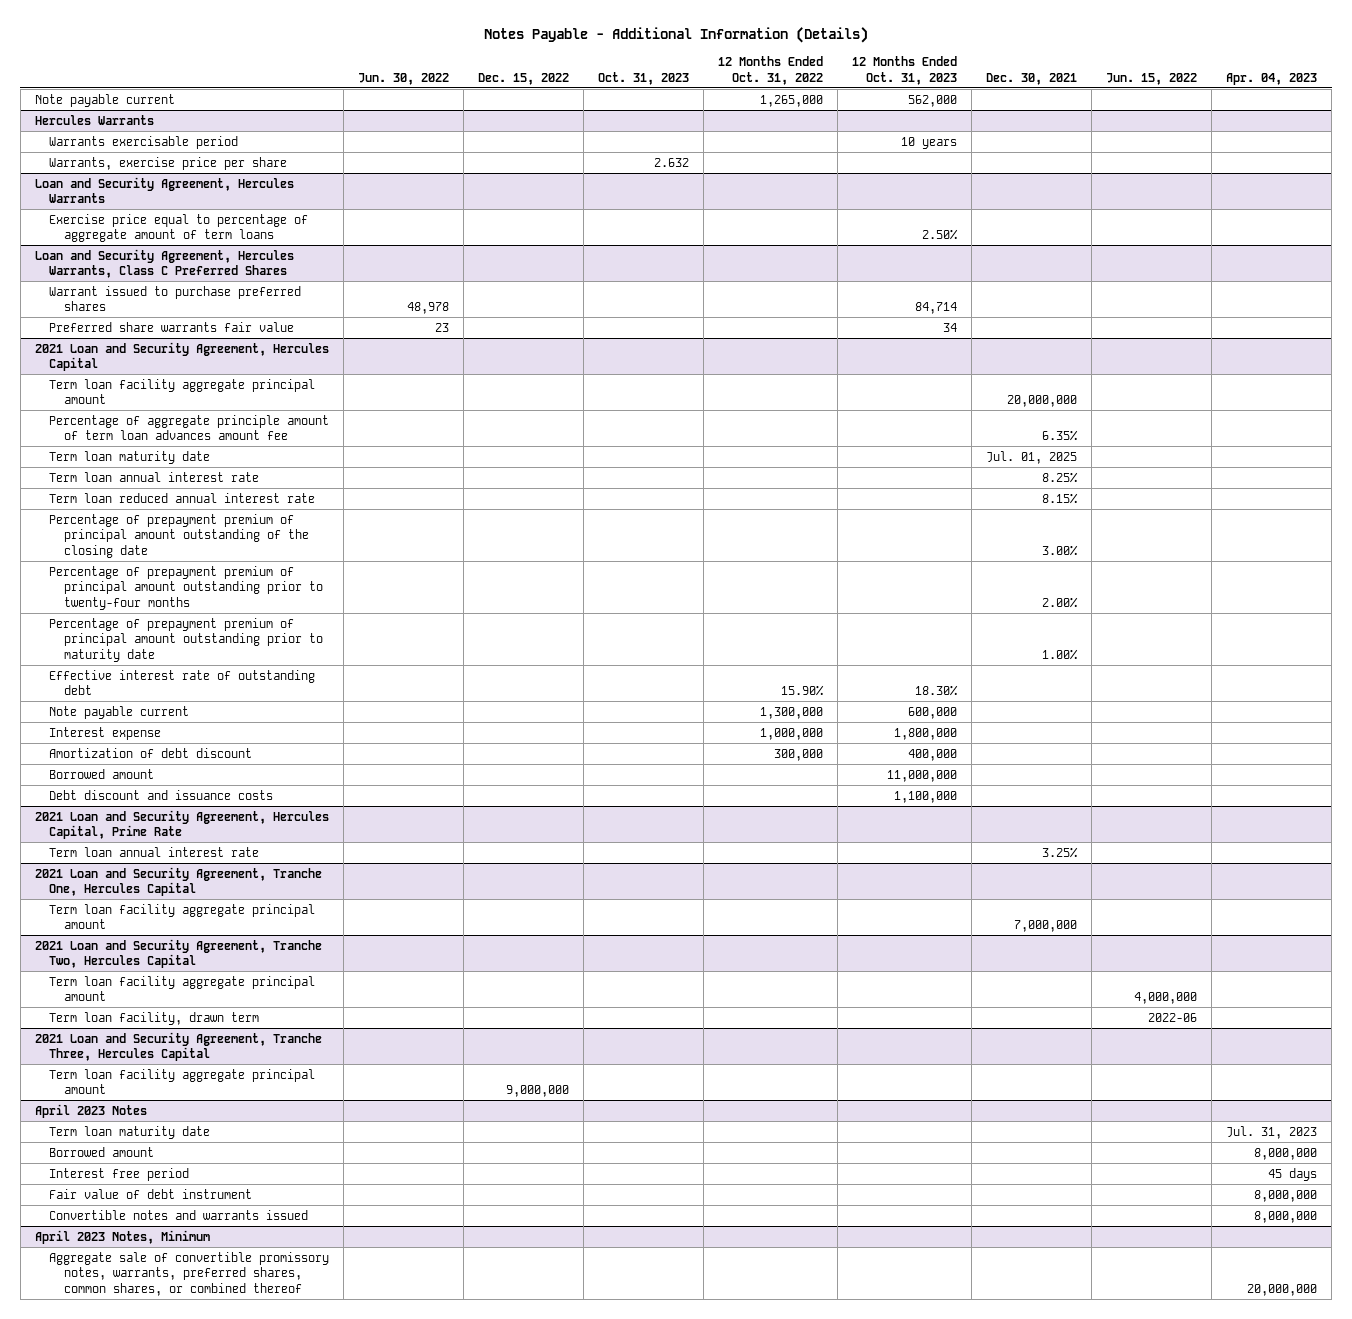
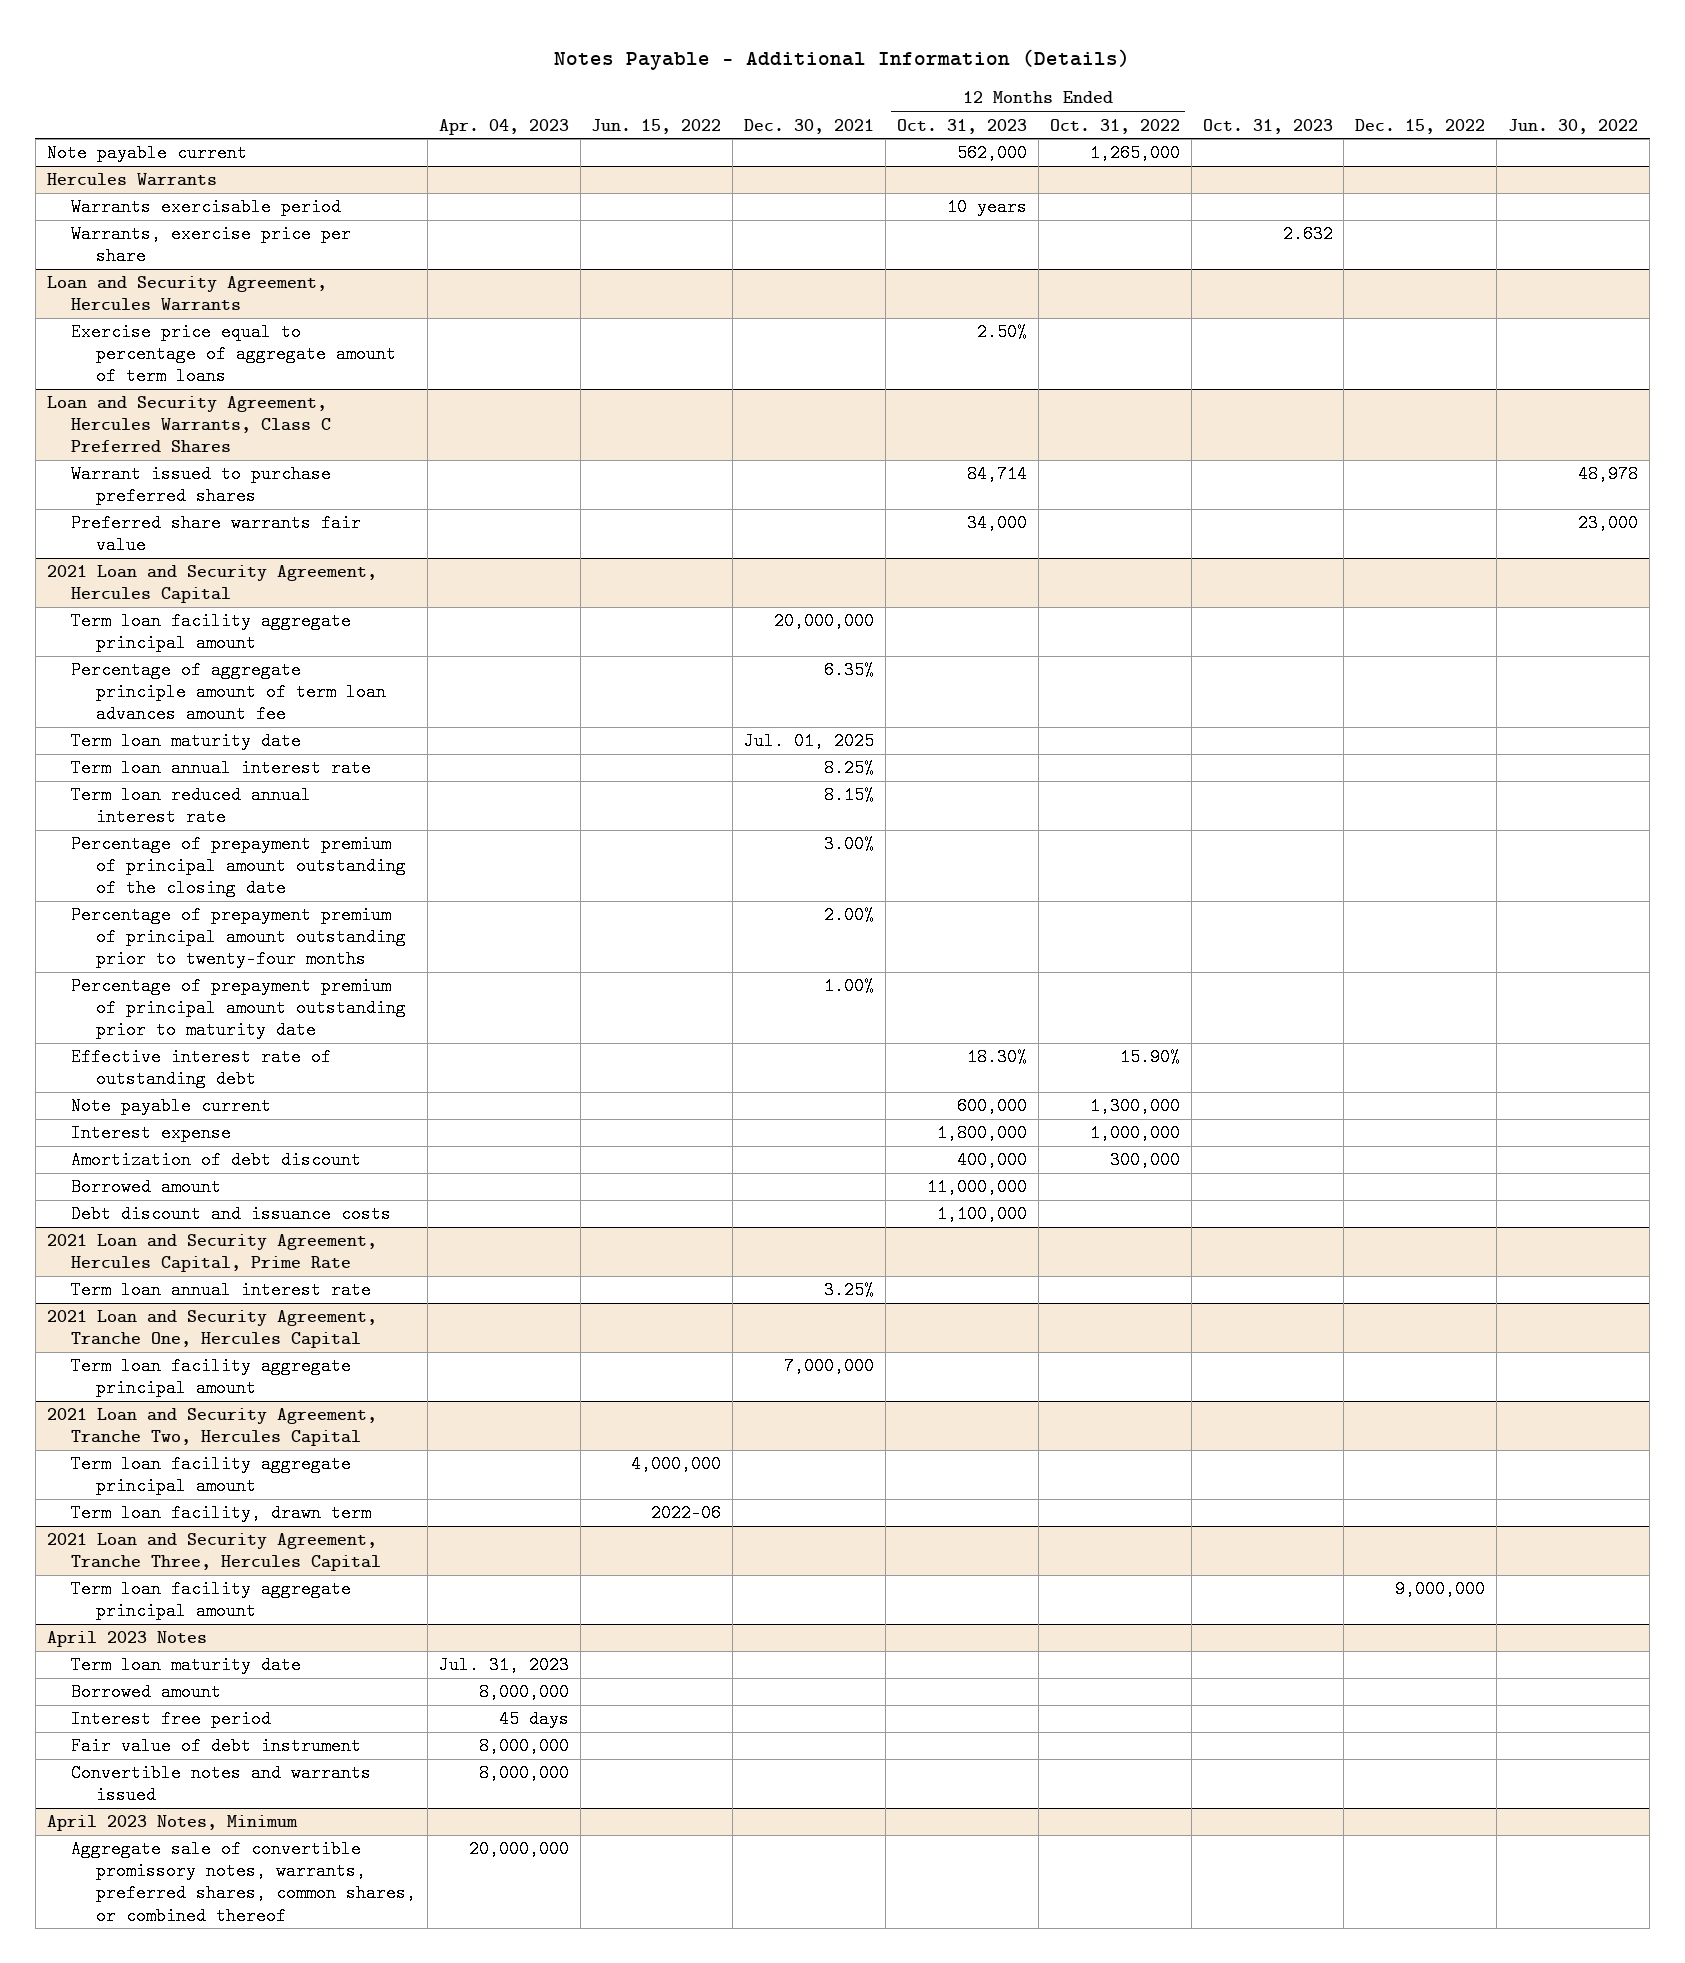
[435,322,450,332] 23 -> [1578,514,1639,533] 23,000
[943,322,958,332] 34 -> [966,514,1027,533] 34,000

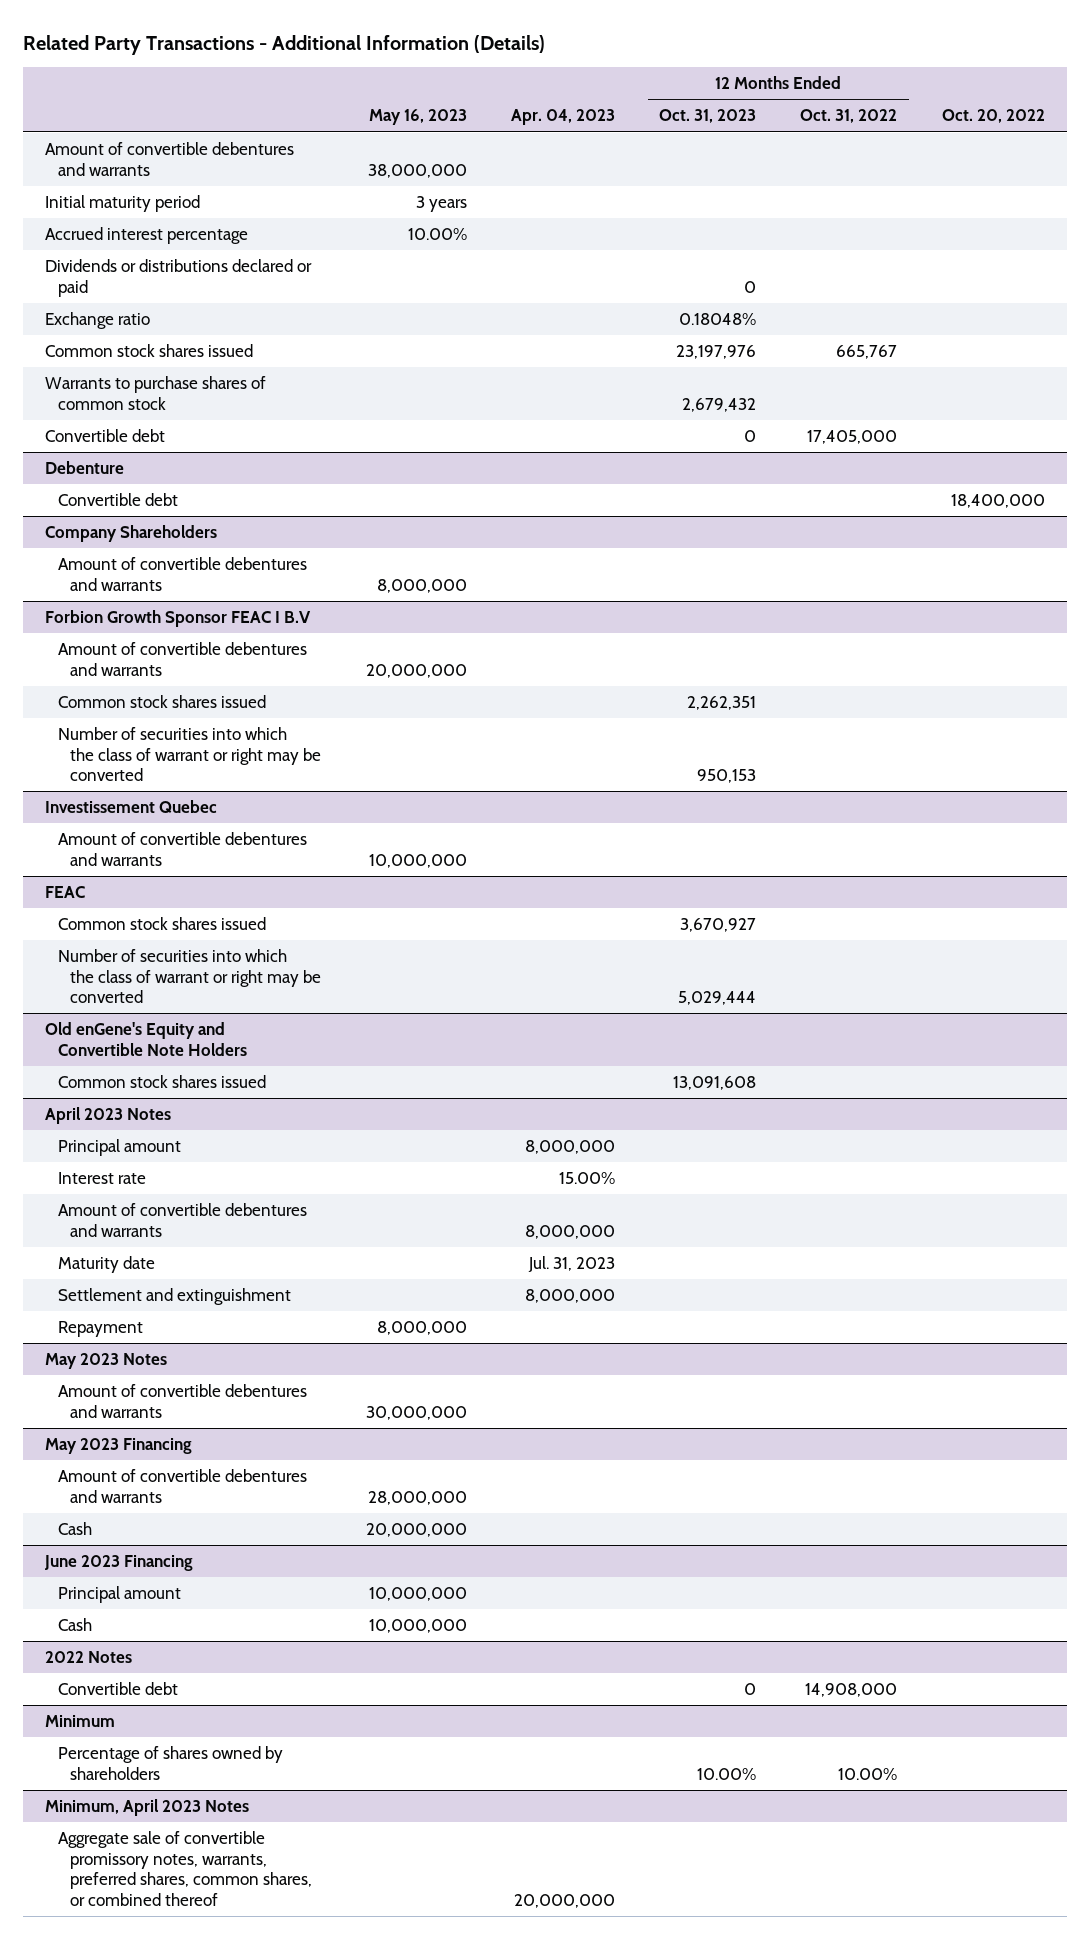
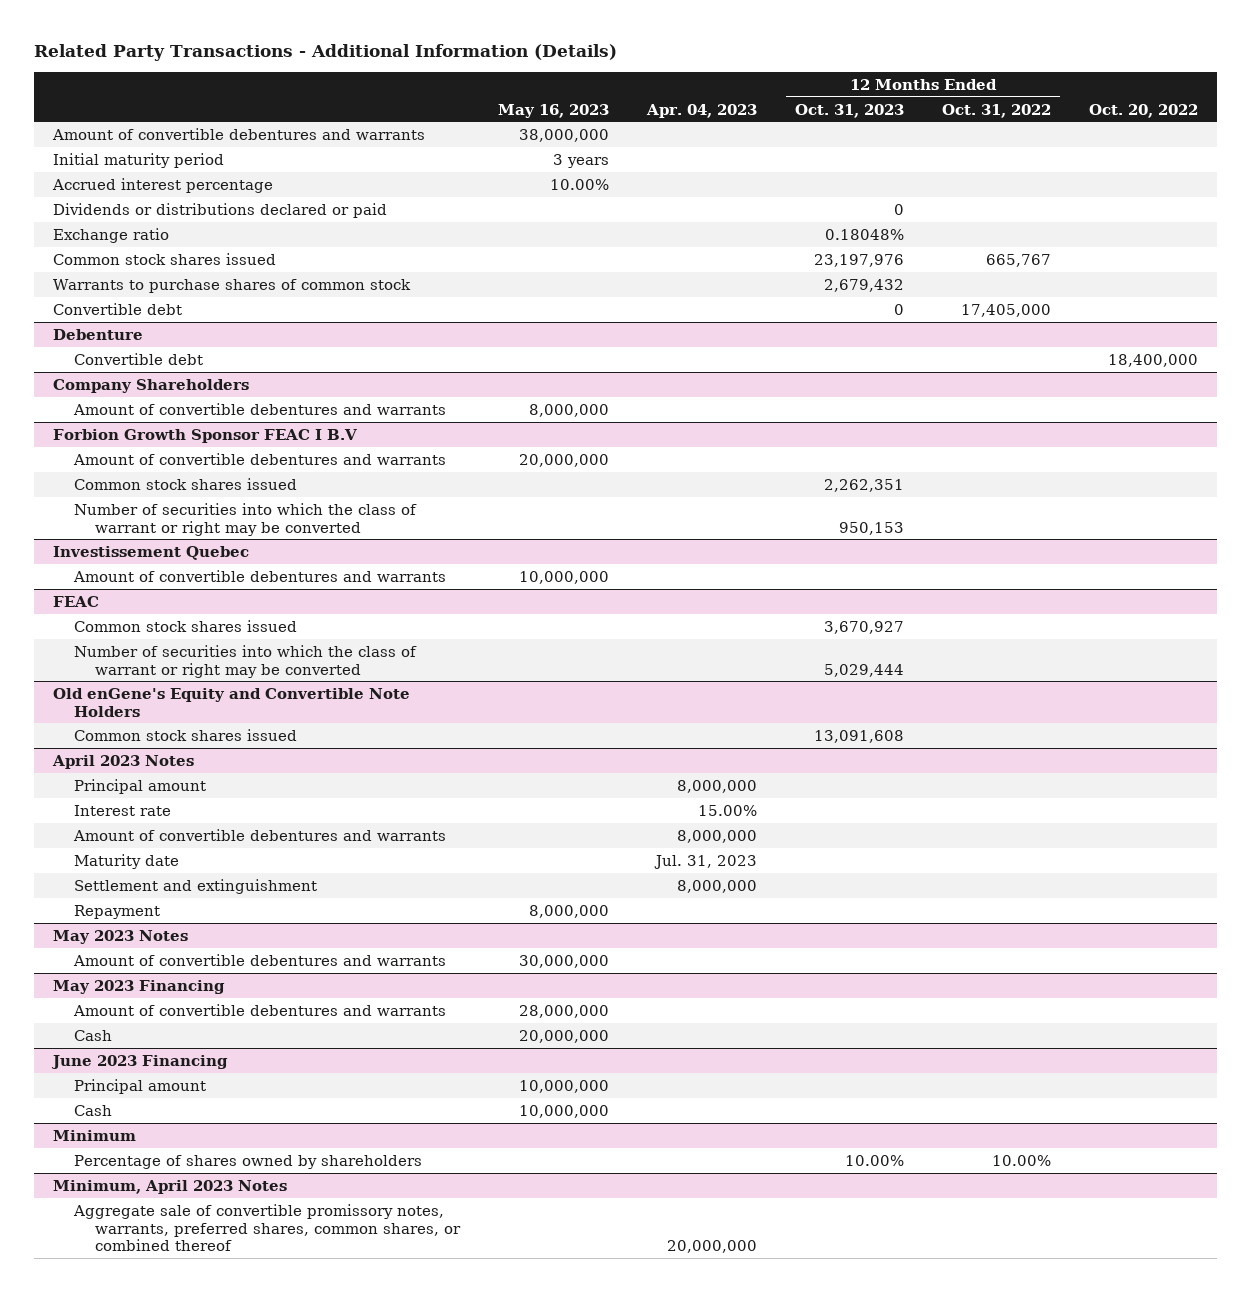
[45,1651,133,1664] 2022 Notes -> none
[57,1682,178,1696] Convertible debt -> none

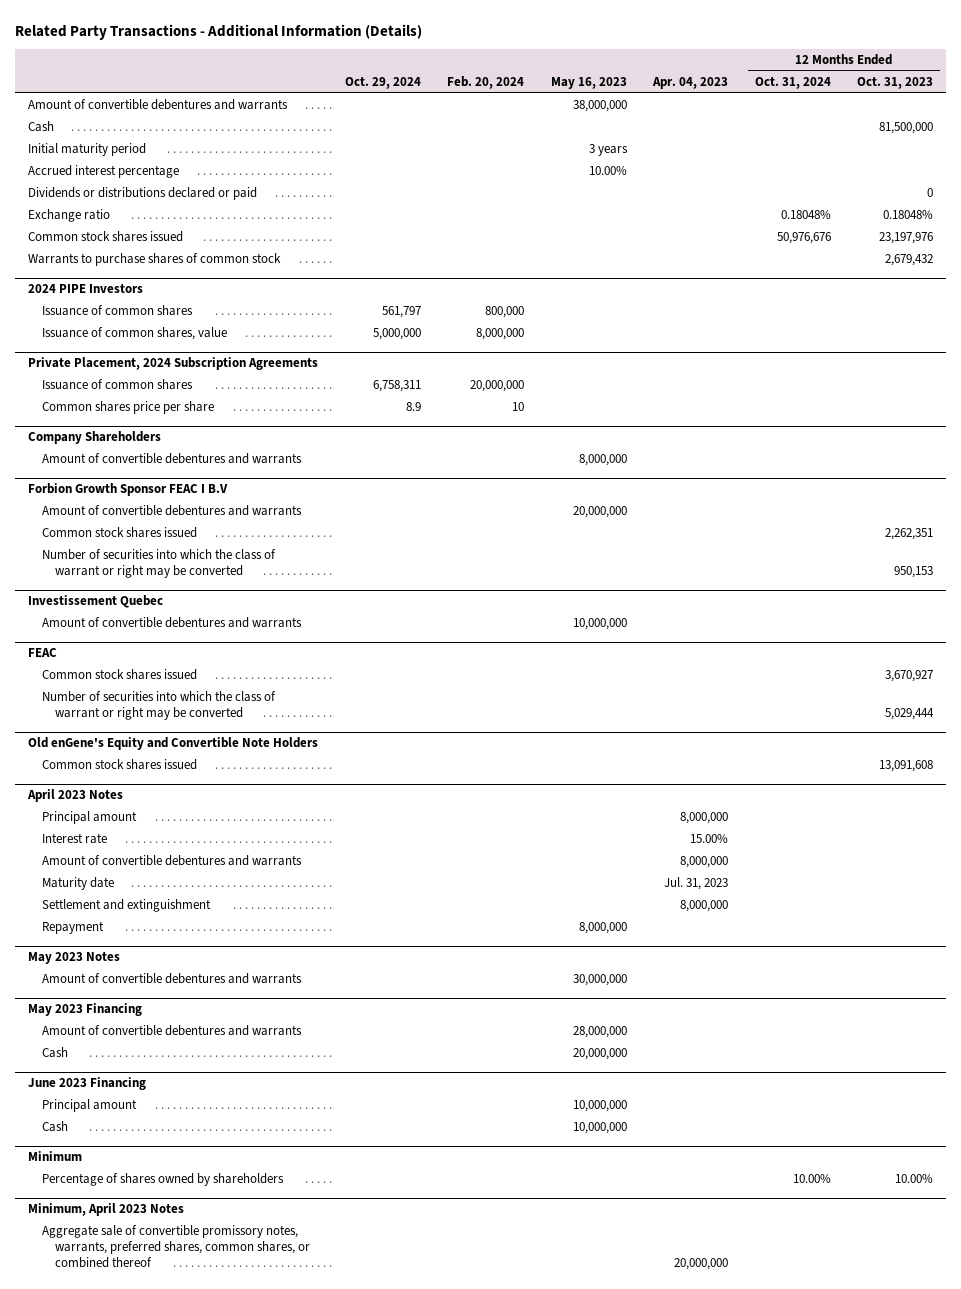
[941,103,1051,118] Oct. 31, 2022 -> none
[1088,103,1198,118] Oct. 20, 2022 -> none
none -> [344,77,421,90] Oct. 29, 2024
none -> [447,76,525,90] Feb. 20, 2024
none -> [754,77,831,90] Oct. 31, 2024
none -> [28,121,55,133] Cash
[53,302,183,315] Convertible debt -> none
[53,328,144,340] Debenture -> none
[74,352,204,365] Convertible debt -> none
none -> [28,284,144,294] 2024 PIPE Investors
none -> [41,305,193,317] Issuance of common shares
none -> [41,327,227,341] Issuance of common shares, value
none -> [28,357,319,371] Private Placement, 2024 Subscription Agreements
none -> [41,379,193,391] Issuance of common shares
none -> [41,401,214,415] Common shares price per share

